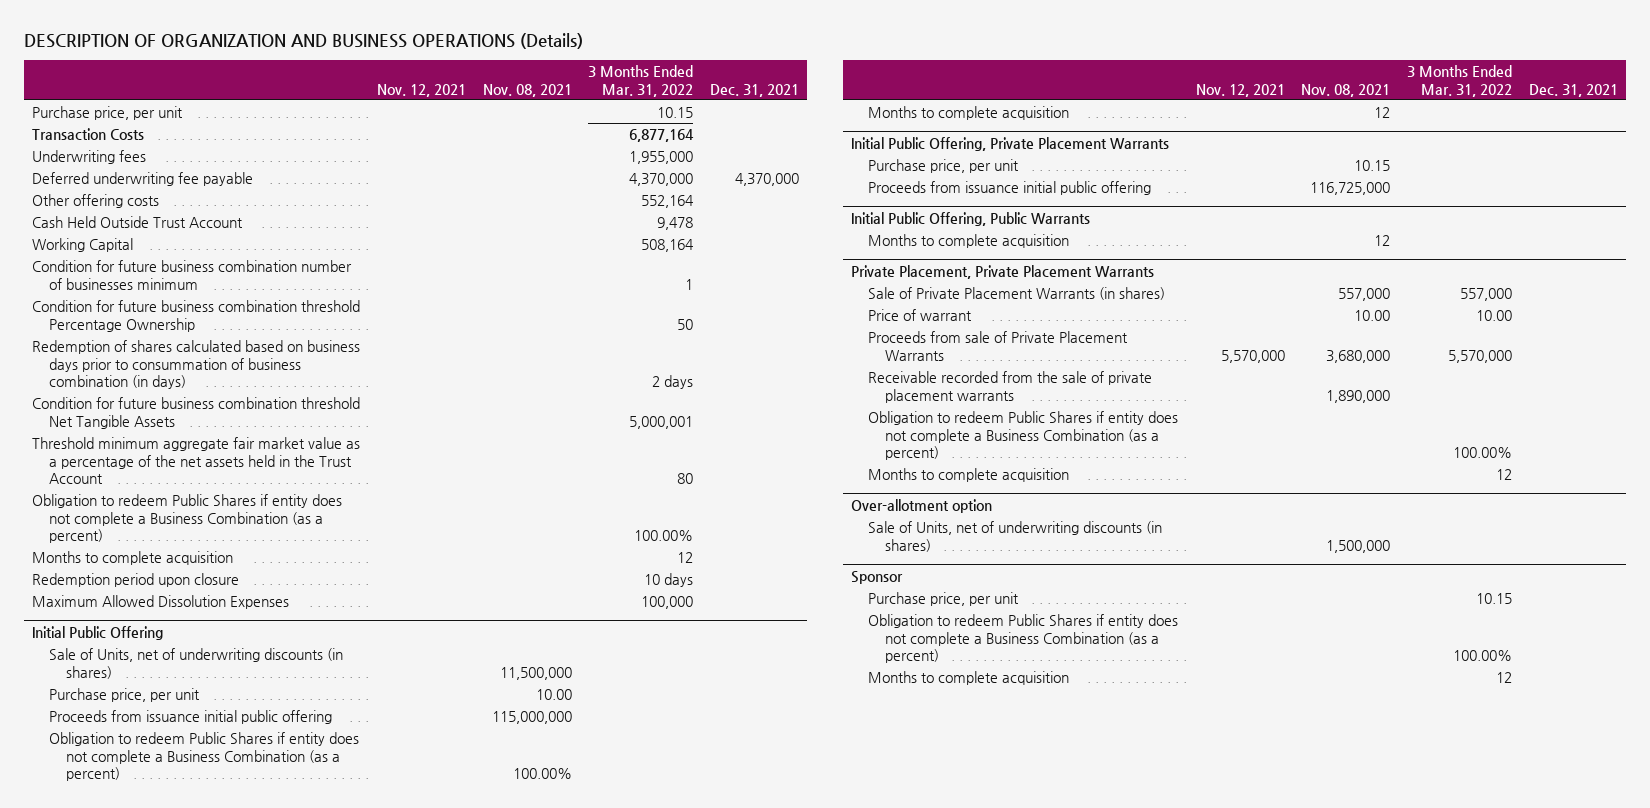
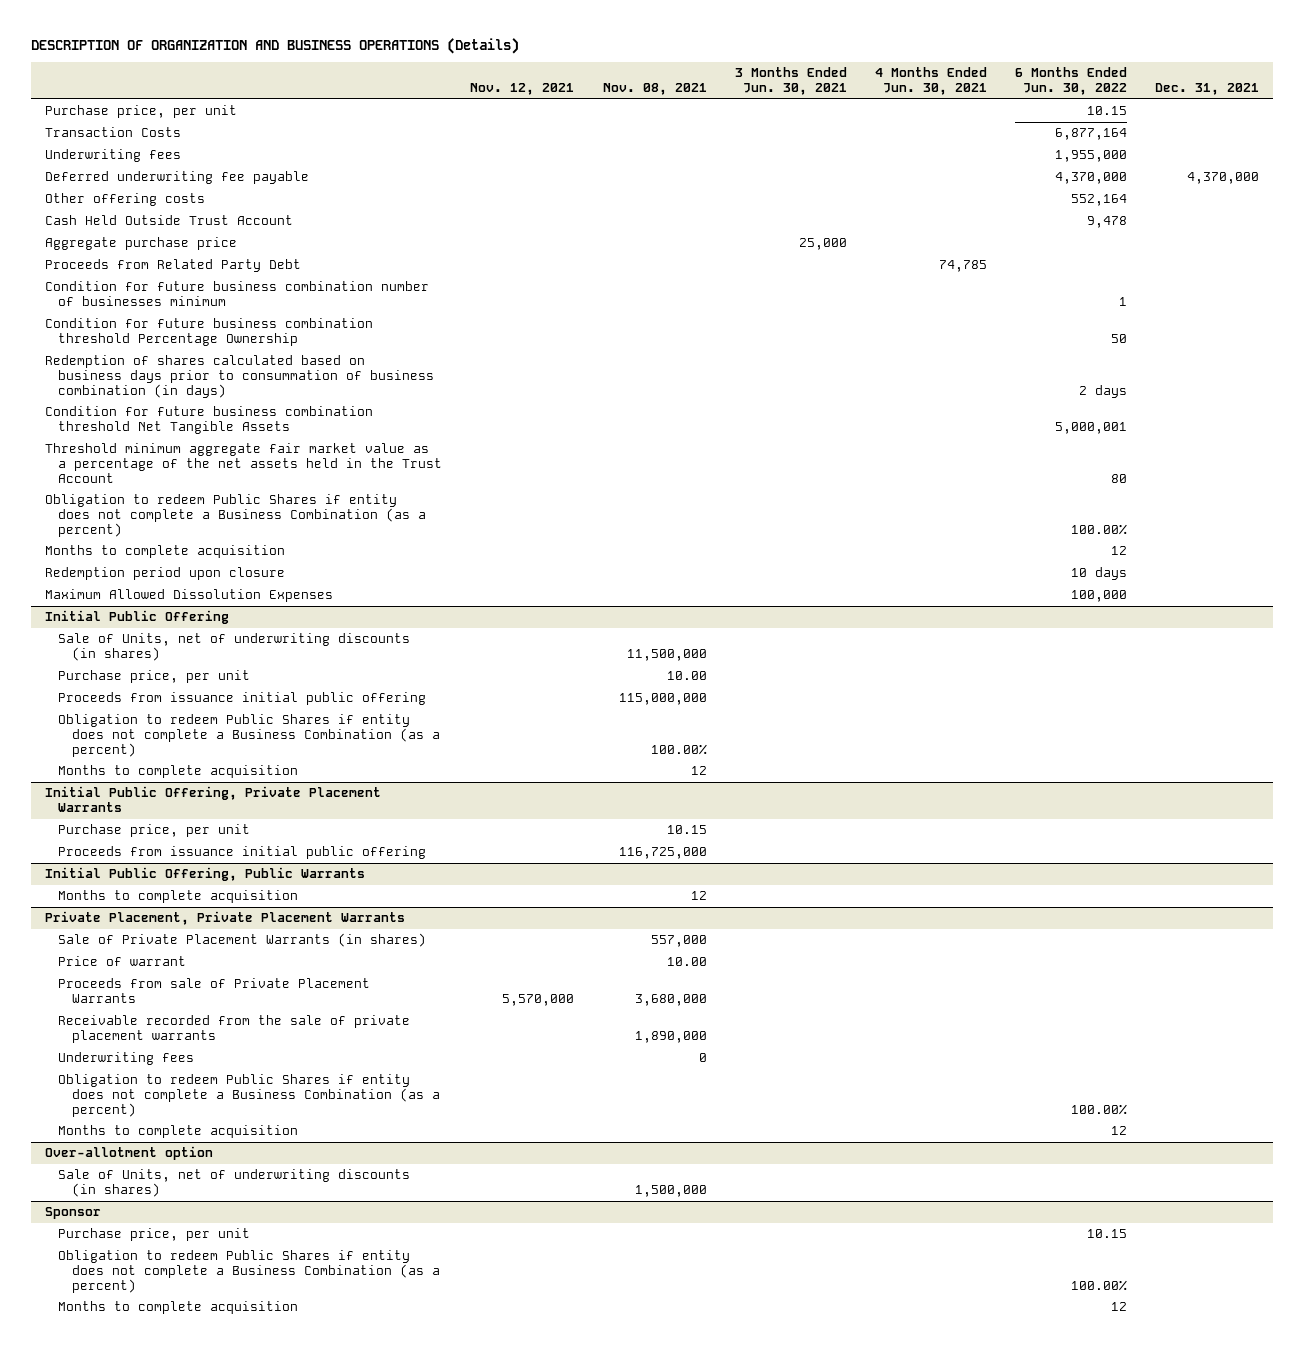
[588,65,694,97] 3 Months Ended Mar. 31, 2022 -> none
none -> [734,67,847,96] 3 Months Ended Jun. 30, 2021
none -> [874,67,987,96] 4 Months Ended Jun. 30, 2021
none -> [1015,67,1128,96] 6 Months Ended Jun. 30, 2022
[32,237,134,252] Working Capital -> none
none -> [44,237,237,251] Aggregate purchase price
none -> [44,259,301,273] Proceeds from Related Party Debt
none -> [58,1052,195,1066] Underwriting fees

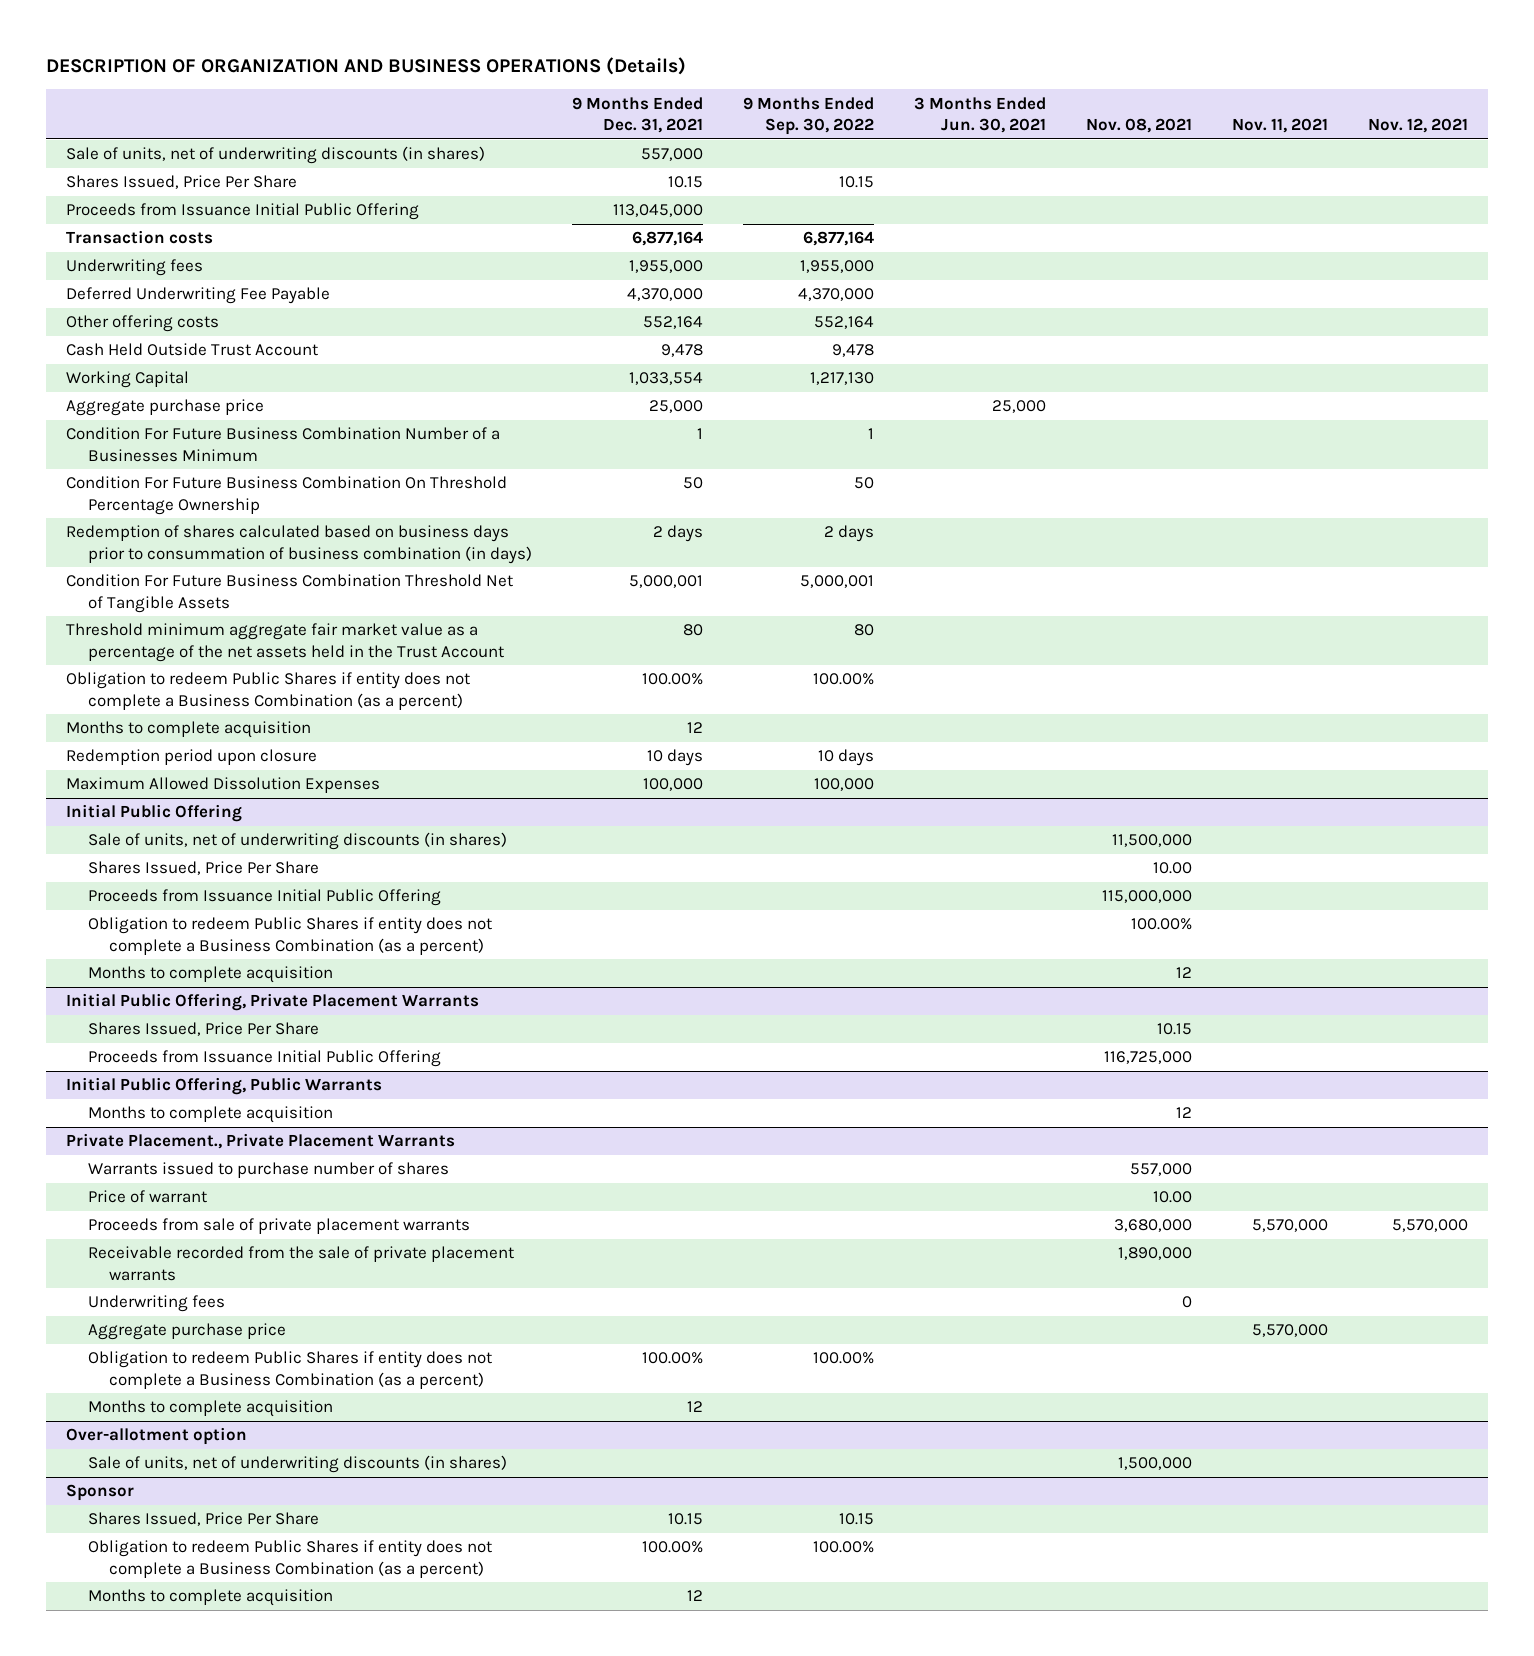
[874,67,987,96] 4 Months Ended Jun. 30, 2021 -> none
[1015,67,1128,96] 6 Months Ended Jun. 30, 2022 -> none
[1155,83,1260,96] Dec. 31, 2021 -> none
none -> [571,96,703,134] 9 Months Ended Dec. 31, 2021
none -> [742,96,874,136] 9 Months Ended Sep. 30, 2022
none -> [1232,118,1329,134] Nov. 11, 2021
none -> [66,146,486,165] Sale of units, net of underwriting discounts (in shares)
[44,105,237,119] Purchase price, per unit -> [66,175,298,190] Shares Issued, Price Per Share
none -> [66,203,420,221] Proceeds from Issuance Initial Public Offering
[44,127,181,138] Transaction Costs -> [66,230,214,245] Transaction costs
[44,171,309,185] Deferred underwriting fee payable -> [66,287,331,305] Deferred Underwriting Fee Payable
none -> [66,371,190,389] Working Capital
[44,259,301,273] Proceeds from Related Party Debt -> none
[44,281,429,306] Condition for future business combination number of businesses minimum -> [66,427,501,462] Condition For Future Business Combination Number of a Businesses Minimum
[44,318,373,346] Condition for future business combination threshold Percentage Ownership -> [66,476,508,515] Condition For Future Business Combination On Threshold Percentage Ownership
[44,406,373,434] Condition for future business combination threshold Net Tangible Assets -> [66,574,514,613] Condition For Future Business Combination Threshold Net of Tangible Assets
[58,633,411,661] Sale of Units, net of underwriting discounts (in shares) -> [87,832,507,851] Sale of units, net of underwriting discounts (in shares)
[58,670,251,684] Purchase price, per unit -> [87,861,319,876] Shares Issued, Price Per Share
[58,692,427,706] Proceeds from issuance initial public offering -> [87,889,441,907] Proceeds from Issuance Initial Public Offering
[58,824,251,838] Purchase price, per unit -> [87,1022,319,1037] Shares Issued, Price Per Share
[58,846,427,860] Proceeds from issuance initial public offering -> [87,1050,441,1068] Proceeds from Issuance Initial Public Offering
[44,911,405,926] Private Placement, Private Placement Warrants -> [66,1133,456,1150] Private Placement., Private Placement Warrants
[58,933,427,948] Sale of Private Placement Warrants (in shares) -> [87,1162,449,1179] Warrants issued to purchase number of shares
[58,978,371,1003] Proceeds from sale of Private Placement Warrants -> [87,1218,470,1235] Proceeds from sale of private placement warrants
none -> [87,1323,286,1341] Aggregate purchase price
[58,1169,411,1197] Sale of Units, net of underwriting discounts (in shares) -> [87,1455,507,1474] Sale of units, net of underwriting discounts (in shares)
[58,1228,251,1242] Purchase price, per unit -> [87,1512,319,1527] Shares Issued, Price Per Share

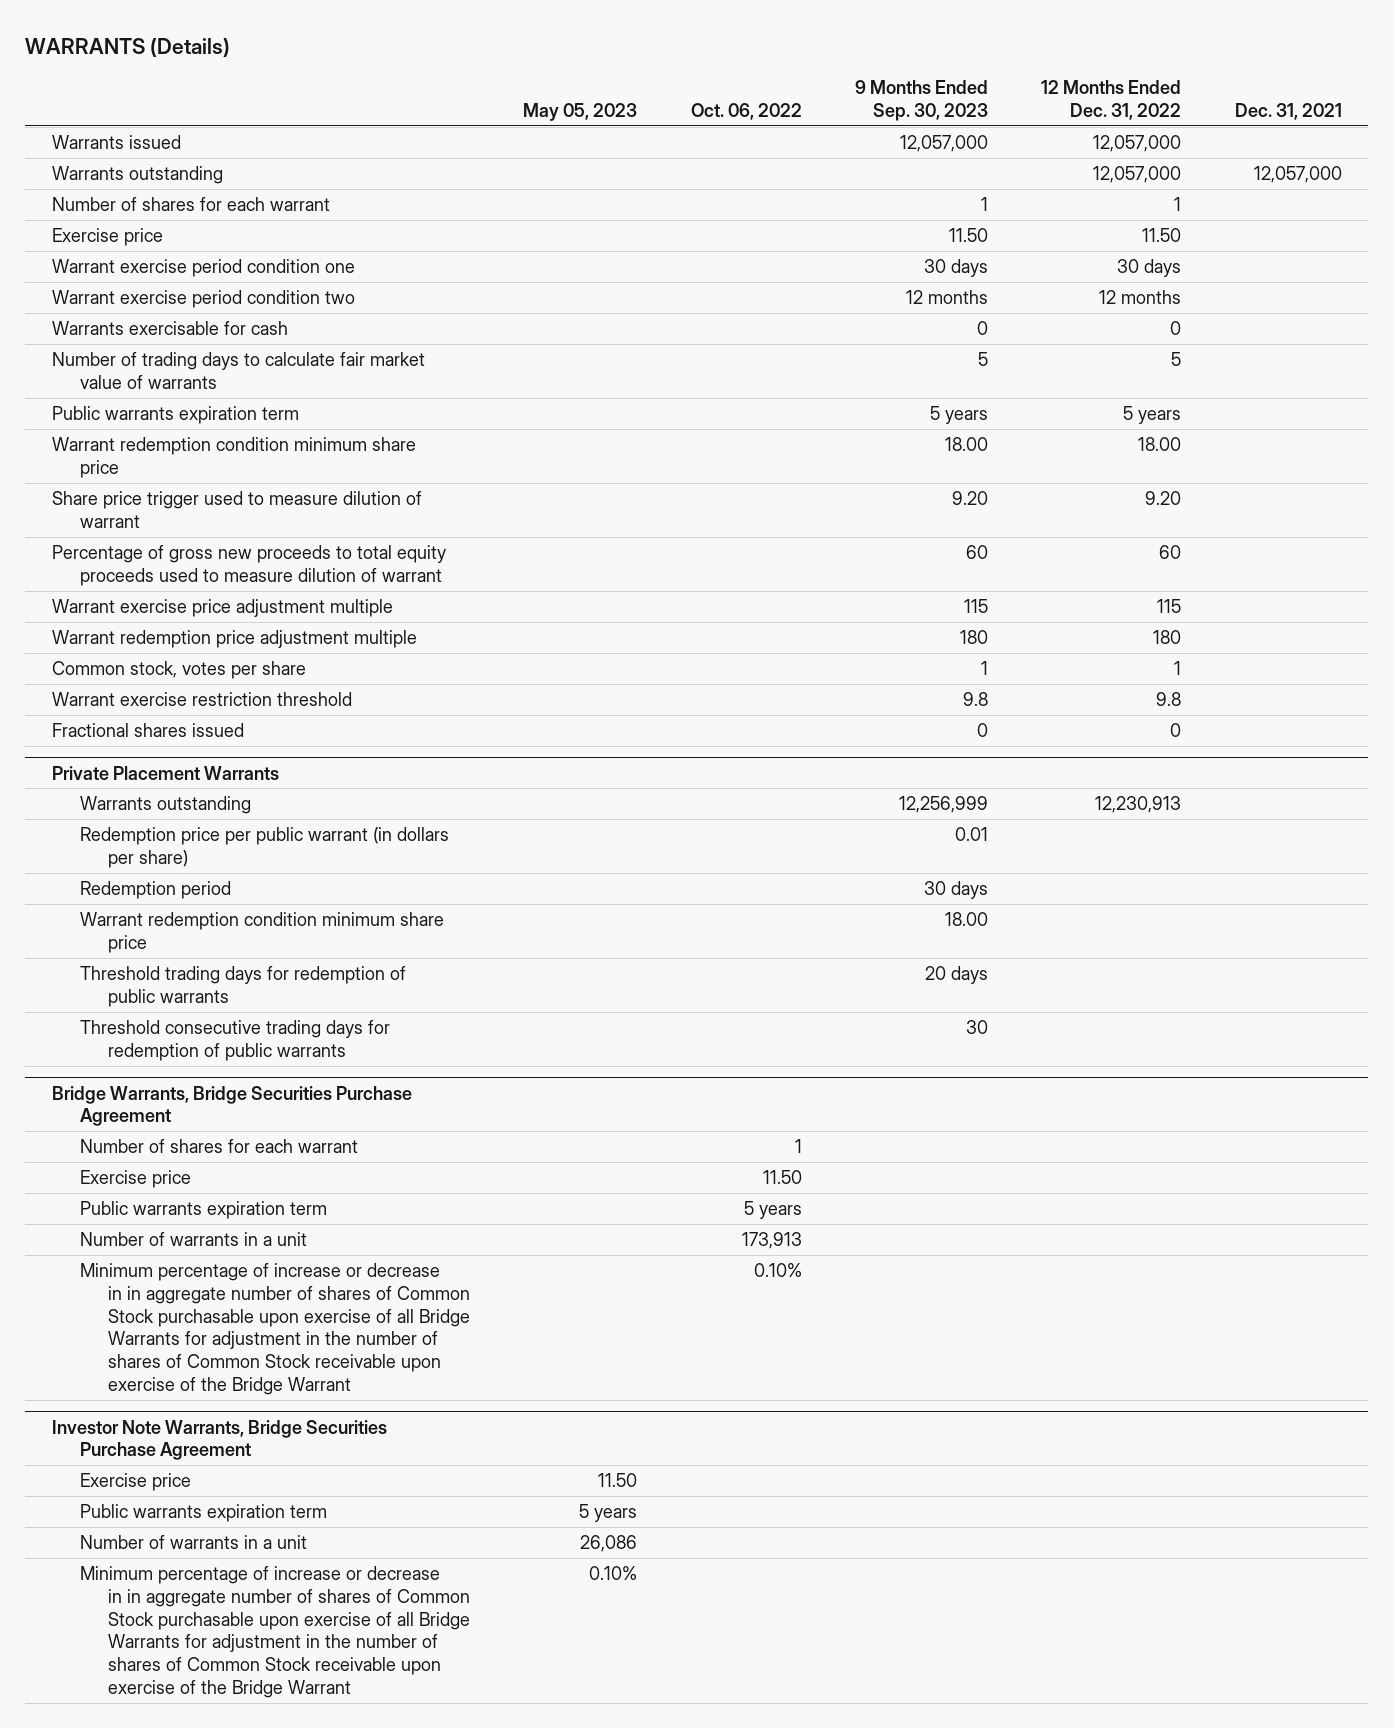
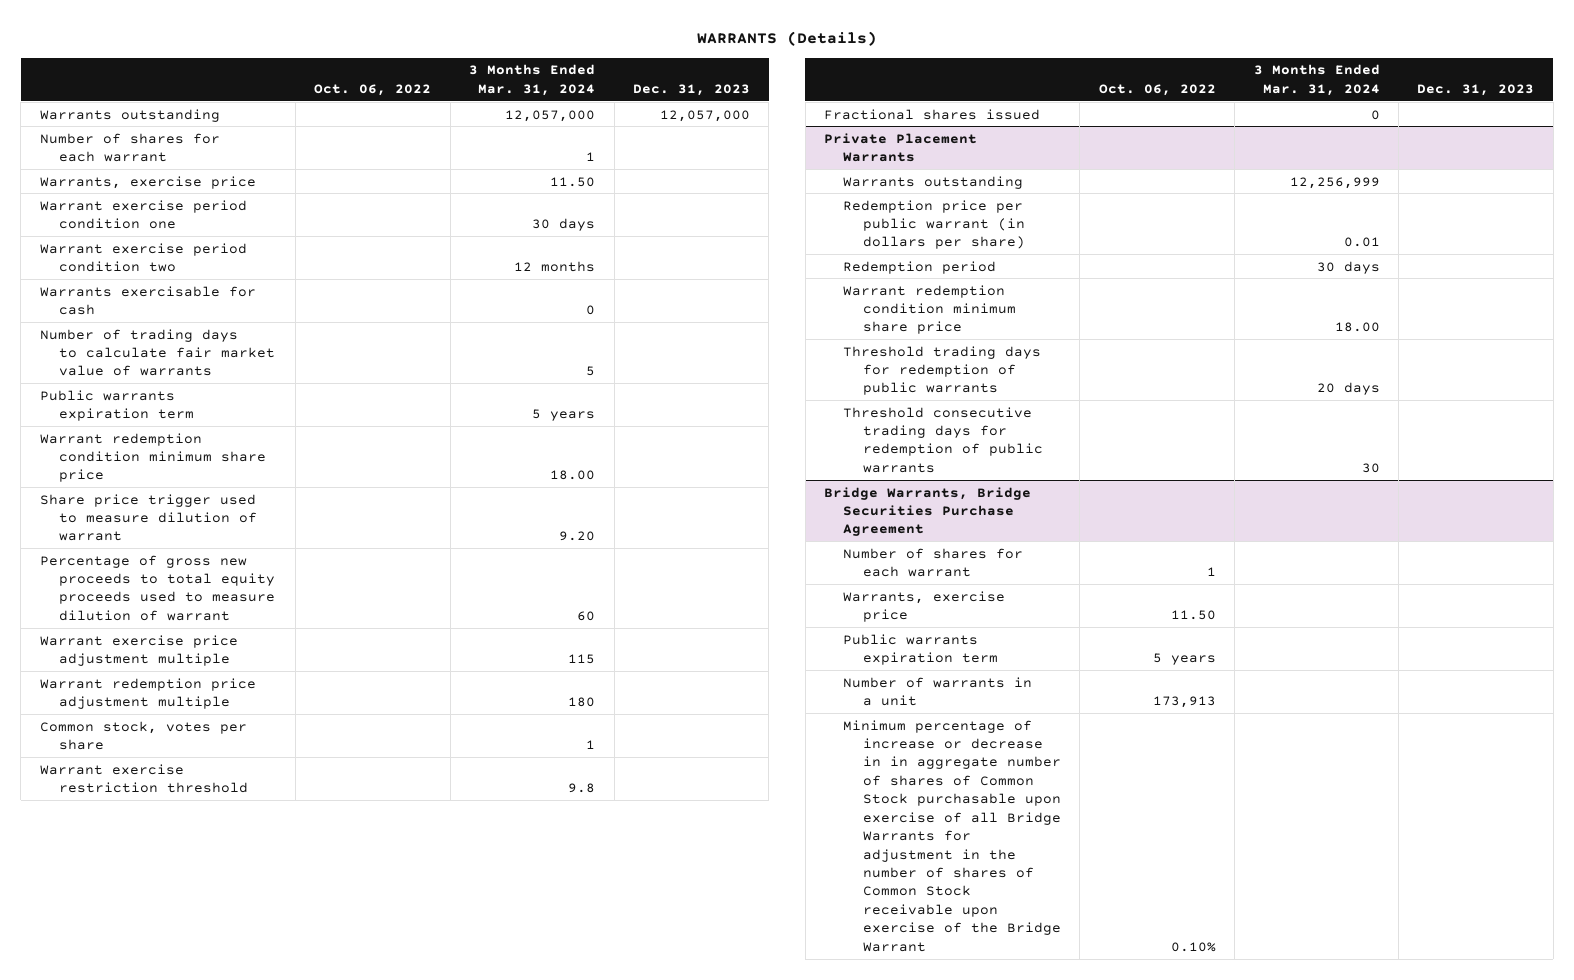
[523,102,638,121] May 05, 2023 -> none
[855,79,989,121] 9 Months Ended Sep. 30, 2023 -> none
[1041,79,1182,120] 12 Months Ended Dec. 31, 2022 -> none
[1234,102,1342,120] Dec. 31, 2021 -> none
none -> [469,64,596,96] 3 Months Ended Mar. 31, 2024
none -> [632,83,750,96] Dec. 31, 2023
[51,135,181,150] Warrants issued -> none
[51,228,163,247] Exercise price -> [39,175,256,189] Warrants, exercise price
[79,1170,191,1189] Exercise price -> [843,590,1006,622] Warrants, exercise price
[51,1419,387,1461] Investor Note Warrants, Bridge Securities Purchase Agreement -> none
[79,1473,191,1492] Exercise price -> none
[79,1504,327,1523] Public warrants expiration term -> none
[79,1535,307,1550] Number of warrants in a unit -> none
[79,1566,471,1698] Minimum percentage of increase or decrease in in aggregate number of shares of Common Stock purchasable upon exercise of all Bridge Warrants for adjustment in the number of shares of Common Stock receivable upon exercise of the Bridge Warrant -> none

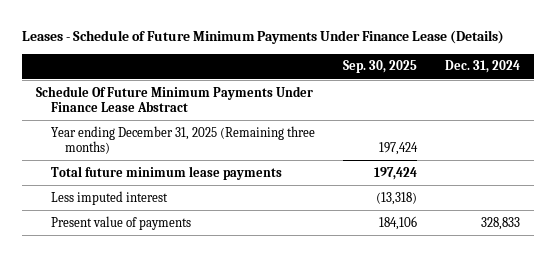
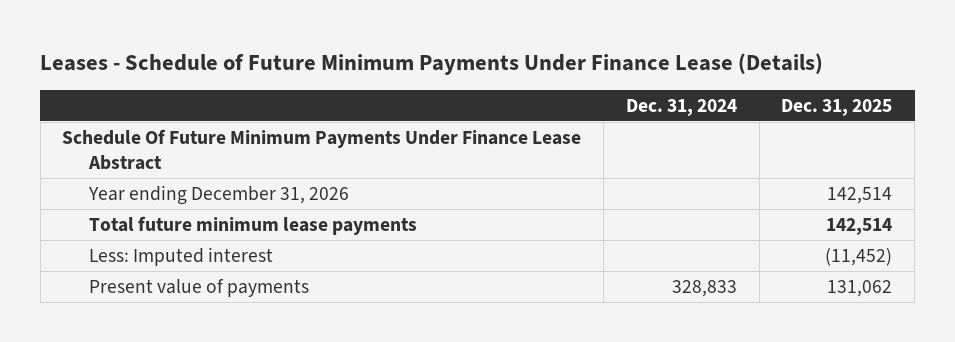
[342,60,417,74] Sep. 30, 2025 -> none
none -> [781,98,893,116] Dec. 31, 2025
[50,125,315,155] Year ending December 31, 2025 (Remaining three months) -> none
none -> [87,185,349,206] Year ending December 31, 2026
[50,190,168,205] Less imputed interest -> [88,247,273,267] Less: Imputed interest

